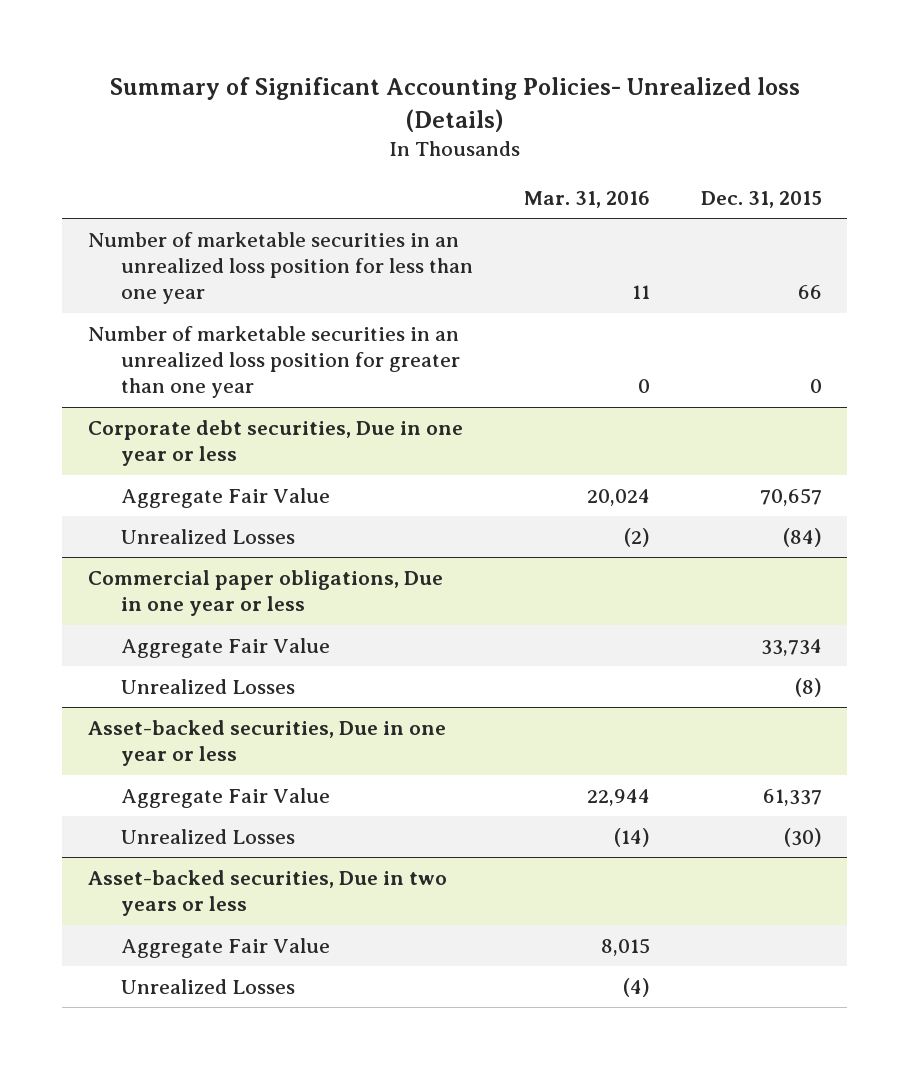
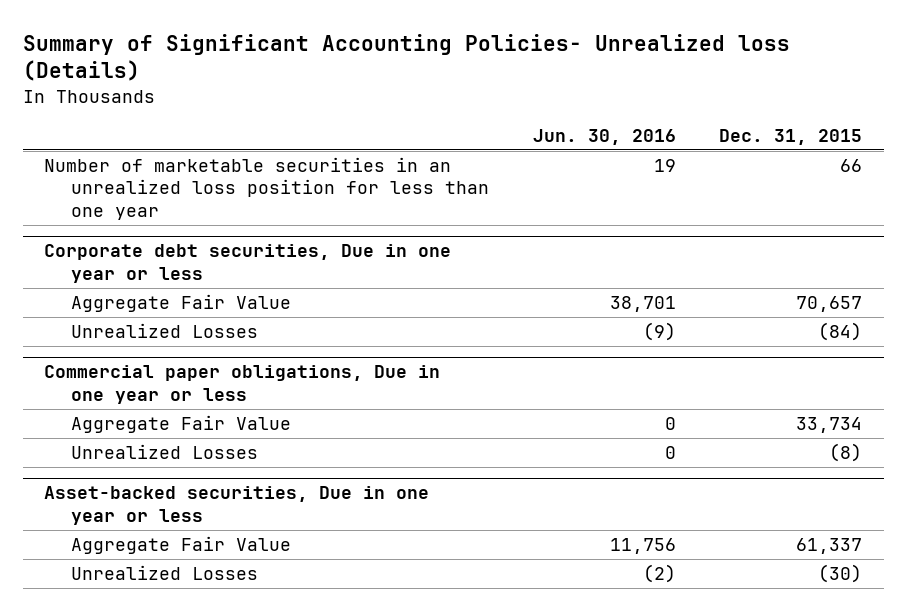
[524,191,651,209] Mar. 31, 2016 -> none
none -> [532,128,676,145] Jun. 30, 2016
[87,325,461,399] Number of marketable securities in an unrealized loss position for greater than one year -> none
[87,869,447,917] Asset-backed securities, Due in two years or less -> none
[121,937,331,958] Aggregate Fair Value -> none
[121,978,296,994] Unrealized Losses -> none

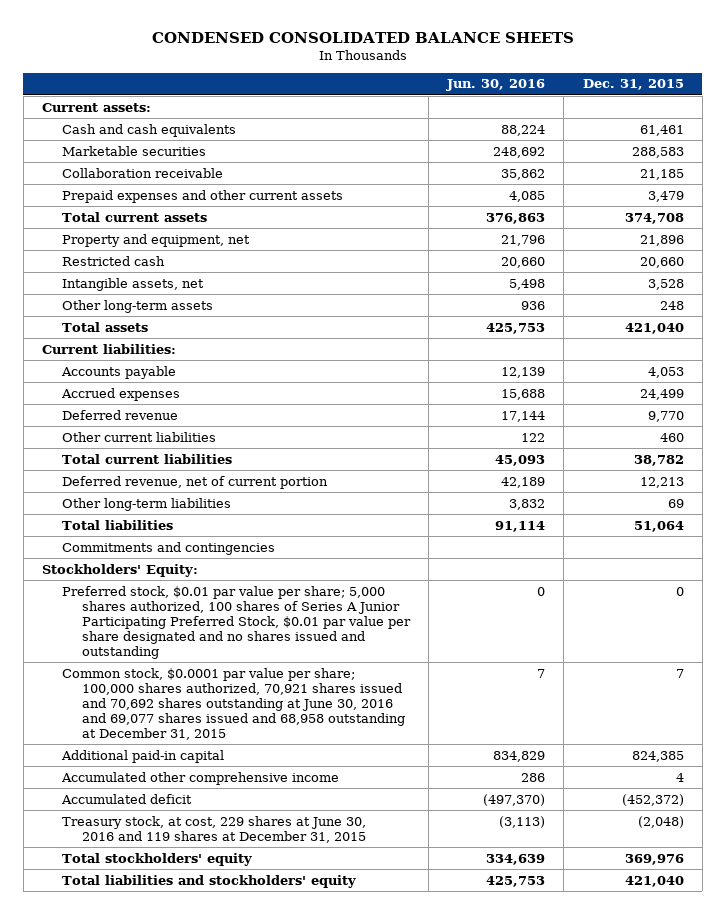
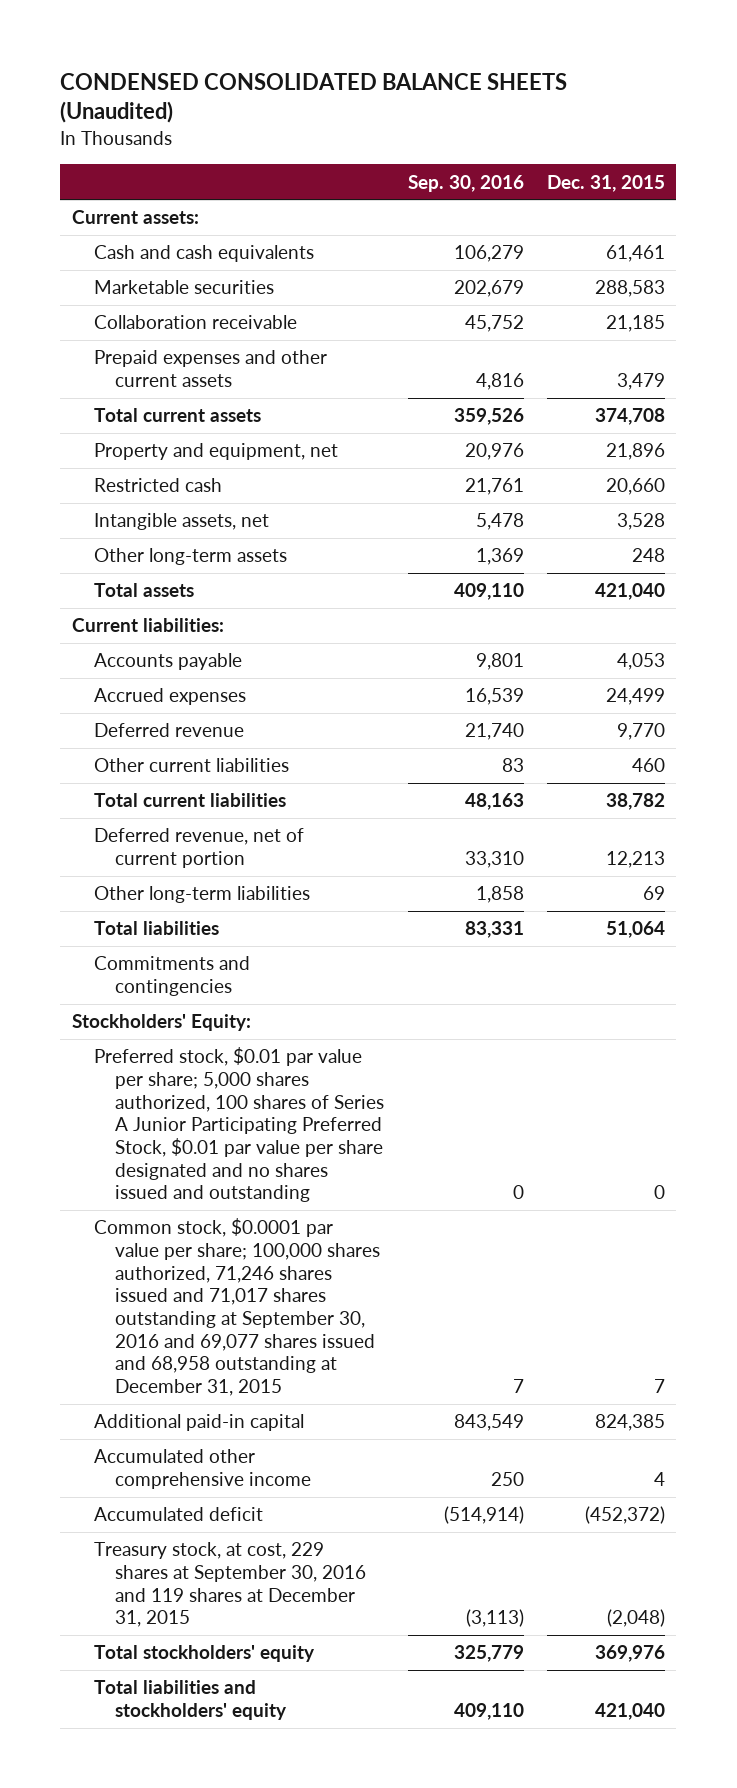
[151,32,574,44] CONDENSED CONSOLIDATED BALANCE SHEETS -> [60,72,568,124] CONDENSED CONSOLIDATED BALANCE SHEETS (Unaudited)
[446,79,546,92] Jun. 30, 2016 -> none
none -> [407,174,524,192] Sep. 30, 2016
[62,667,406,740] Common stock, $0.0001 par value per share; 100,000 shares authorized, 70,921 shares issued and 70,692 shares outstanding at June 30, 2016 and 69,077 shares issued and 68,958 outstanding at December 31, 2015 -> [93,1218,381,1396] Common stock, $0.0001 par value per share; 100,000 shares authorized, 71,246 shares issued and 71,017 shares outstanding at September 30, 2016 and 69,077 shares issued and 68,958 outstanding at December 31, 2015
[62,815,367,843] Treasury stock, at cost, 229 shares at June 30, 2016 and 119 shares at December 31, 2015 -> [93,1542,367,1628] Treasury stock, at cost, 229 shares at September 30, 2016 and 119 shares at December 31, 2015

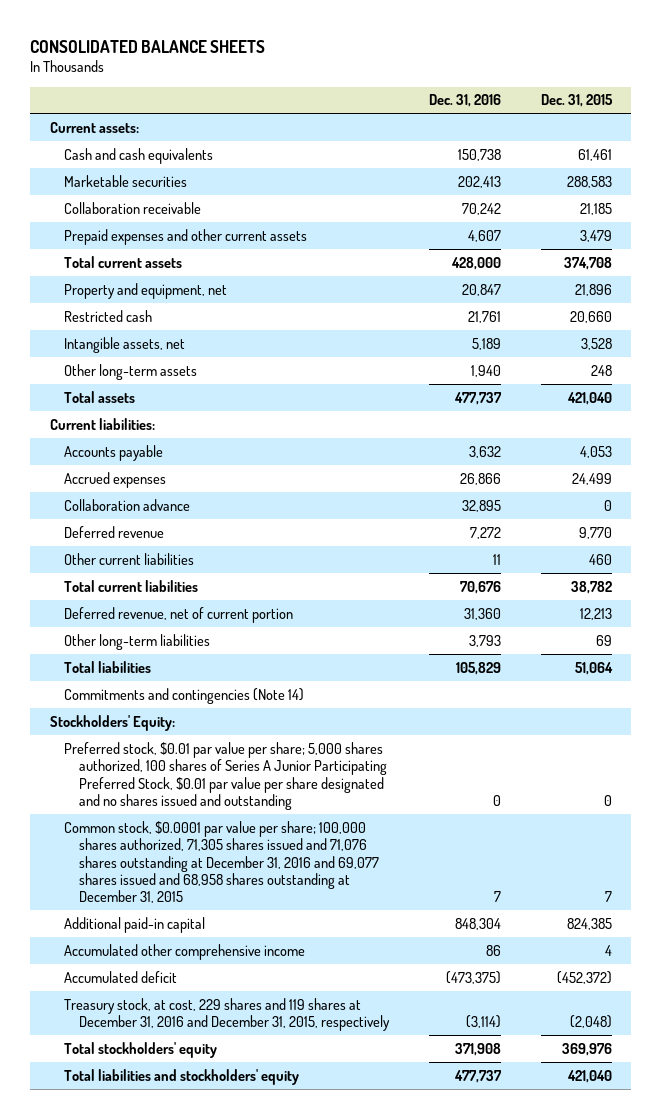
[60,72,568,124] CONDENSED CONSOLIDATED BALANCE SHEETS (Unaudited) -> [29,39,265,53] CONSOLIDATED BALANCE SHEETS
[407,174,524,192] Sep. 30, 2016 -> none
none -> [428,94,501,108] Dec. 31, 2016
none -> [64,498,191,511] Collaboration advance
[93,956,250,997] Commitments and contingencies -> [64,687,305,704] Commitments and contingencies (Note 14)
[93,1218,381,1396] Common stock, $0.0001 par value per share; 100,000 shares authorized, 71,246 shares issued and 71,017 shares outstanding at September 30, 2016 and 69,077 shares issued and 68,958 outstanding at December 31, 2015 -> [64,820,380,904] Common stock, $0.0001 par value per share; 100,000 shares authorized, 71,305 shares issued and 71,076 shares outstanding at December 31, 2016 and 69,077 shares issued and 68,958 shares outstanding at December 31, 2015
[93,1542,367,1628] Treasury stock, at cost, 229 shares at September 30, 2016 and 119 shares at December 31, 2015 -> [64,997,391,1032] Treasury stock, at cost, 229 shares and 119 shares at December 31, 2016 and December 31, 2015, respectively

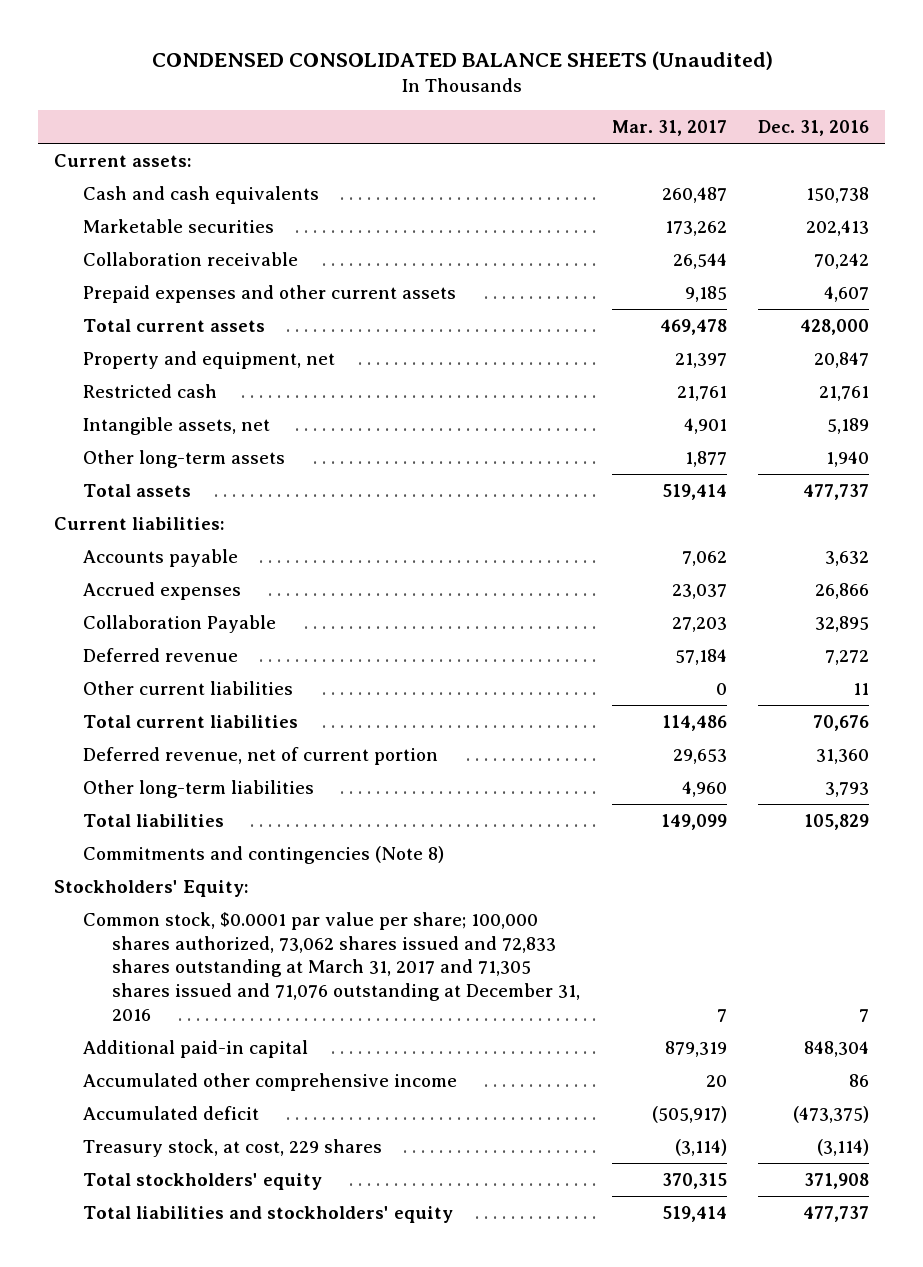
[29,39,265,53] CONSOLIDATED BALANCE SHEETS -> [151,50,773,70] CONDENSED CONSOLIDATED BALANCE SHEETS (Unaudited)
[540,94,613,108] Dec. 31, 2015 -> none
none -> [611,120,727,137] Mar. 31, 2017
[64,498,191,511] Collaboration advance -> [83,614,277,633] Collaboration Payable
[64,687,305,704] Commitments and contingencies (Note 14) -> [83,845,445,864] Commitments and contingencies (Note 8)
[64,741,388,810] Preferred stock, $0.01 par value per share; 5,000 shares authorized, 100 shares of Series A Junior Participating Preferred Stock, $0.01 par value per share designated and no shares issued and outstanding -> none
[64,820,380,904] Common stock, $0.0001 par value per share; 100,000 shares authorized, 71,305 shares issued and 71,076 shares outstanding at December 31, 2016 and 69,077 shares issued and 68,958 shares outstanding at December 31, 2015 -> [83,911,581,1021] Common stock, $0.0001 par value per share; 100,000 shares authorized, 73,062 shares issued and 72,833 shares outstanding at March 31, 2017 and 71,305 shares issued and 71,076 outstanding at December 31, 2016
[64,997,391,1032] Treasury stock, at cost, 229 shares and 119 shares at December 31, 2016 and December 31, 2015, respectively -> [83,1138,383,1157] Treasury stock, at cost, 229 shares

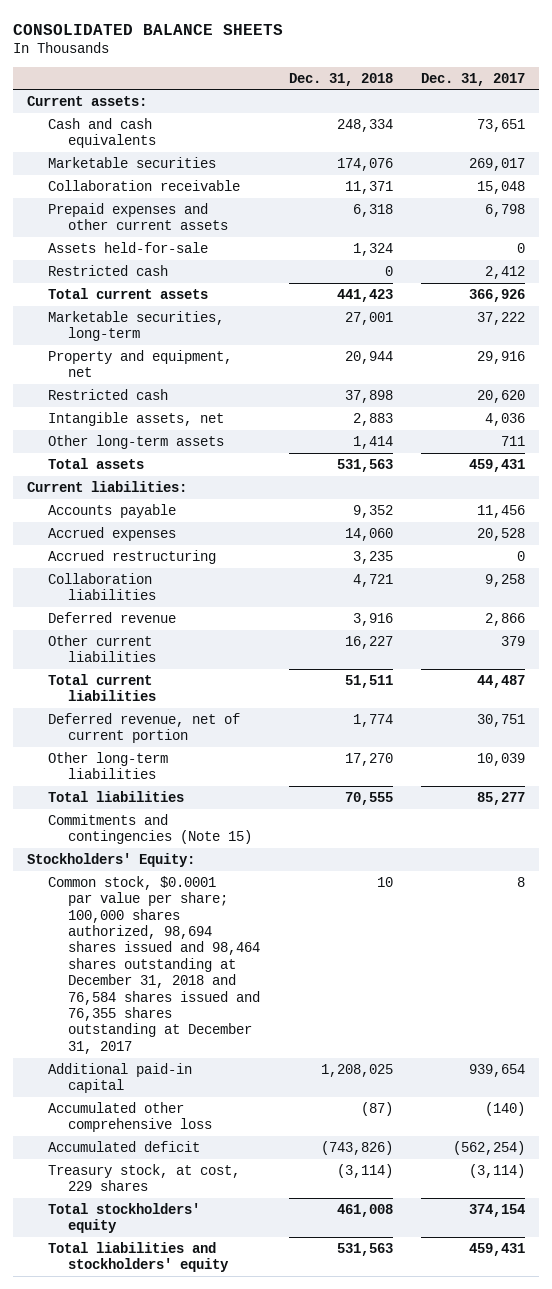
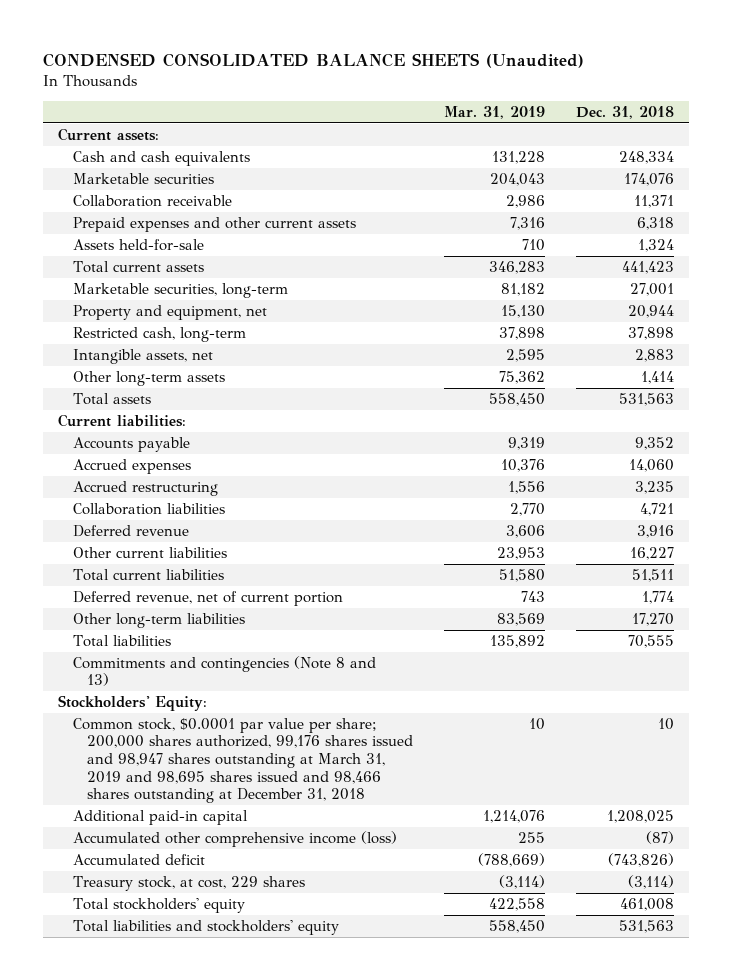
[13,23,284,35] CONSOLIDATED BALANCE SHEETS -> [43,53,585,69] CONDENSED CONSOLIDATED BALANCE SHEETS (Unaudited)
[420,72,525,86] Dec. 31, 2017 -> none
none -> [443,106,545,120] Mar. 31, 2019
[47,264,168,276] Restricted cash -> none
[47,388,168,400] Restricted cash -> [72,326,246,342] Restricted cash, long-term
[47,813,253,845] Commitments and contingencies (Note 15) -> [72,655,376,687] Commitments and contingencies (Note 8 and 13)
[47,875,261,1054] Common stock, $0.0001 par value per share; 100,000 shares authorized, 98,694 shares issued and 98,464 shares outstanding at December 31, 2018 and 76,584 shares issued and 76,355 shares outstanding at December 31, 2017 -> [72,717,414,804] Common stock, $0.0001 par value per share; 200,000 shares authorized, 99,176 shares issued and 98,947 shares outstanding at March 31, 2019 and 98,695 shares issued and 98,466 shares outstanding at December 31, 2018
[47,1101,213,1133] Accumulated other comprehensive loss -> [72,830,397,847] Accumulated other comprehensive income (loss)

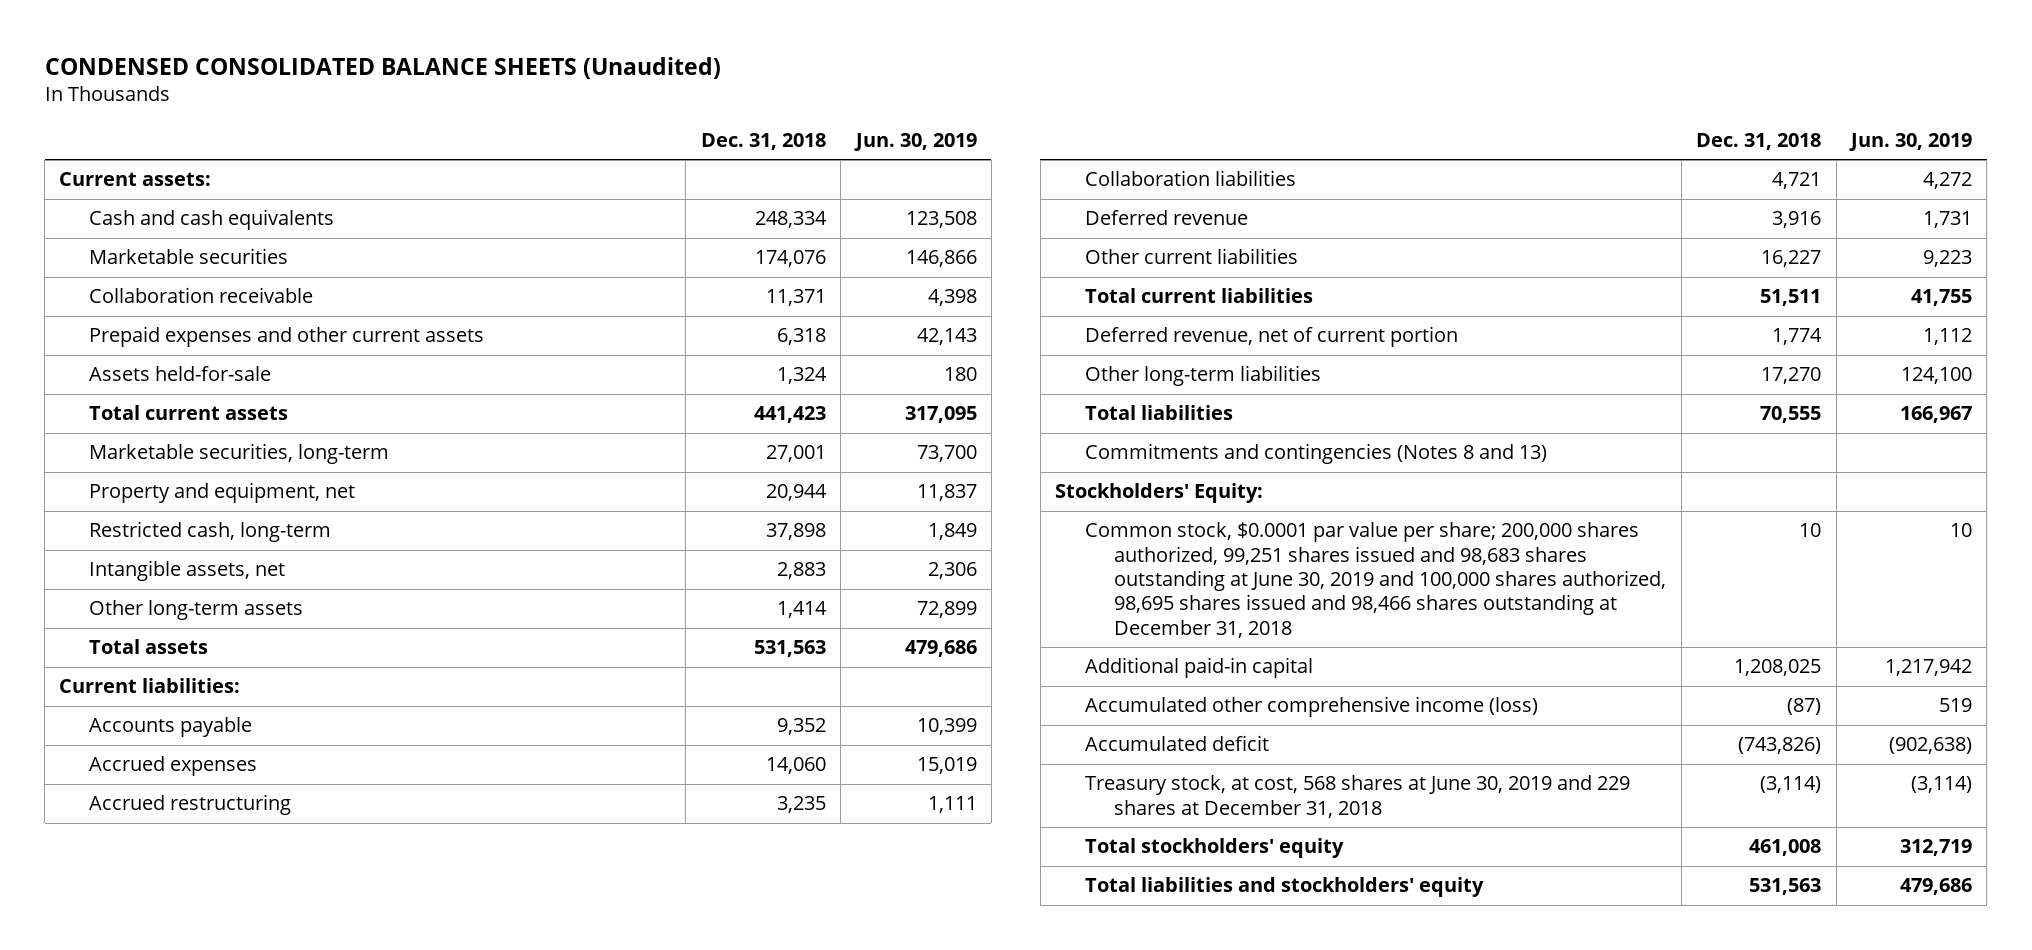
[443,106,545,120] Mar. 31, 2019 -> none
none -> [853,132,977,151] Jun. 30, 2019
[72,655,376,687] Commitments and contingencies (Note 8 and 13) -> [1084,443,1547,465] Commitments and contingencies (Notes 8 and 13)
[72,717,414,804] Common stock, $0.0001 par value per share; 200,000 shares authorized, 99,176 shares issued and 98,947 shares outstanding at March 31, 2019 and 98,695 shares issued and 98,466 shares outstanding at December 31, 2018 -> [1084,522,1667,638] Common stock, $0.0001 par value per share; 200,000 shares authorized, 99,251 shares issued and 98,683 shares outstanding at June 30, 2019 and 100,000 shares authorized, 98,695 shares issued and 98,466 shares outstanding at December 31, 2018
[72,875,305,891] Treasury stock, at cost, 229 shares -> [1084,775,1630,818] Treasury stock, at cost, 568 shares at June 30, 2019 and 229 shares at December 31, 2018

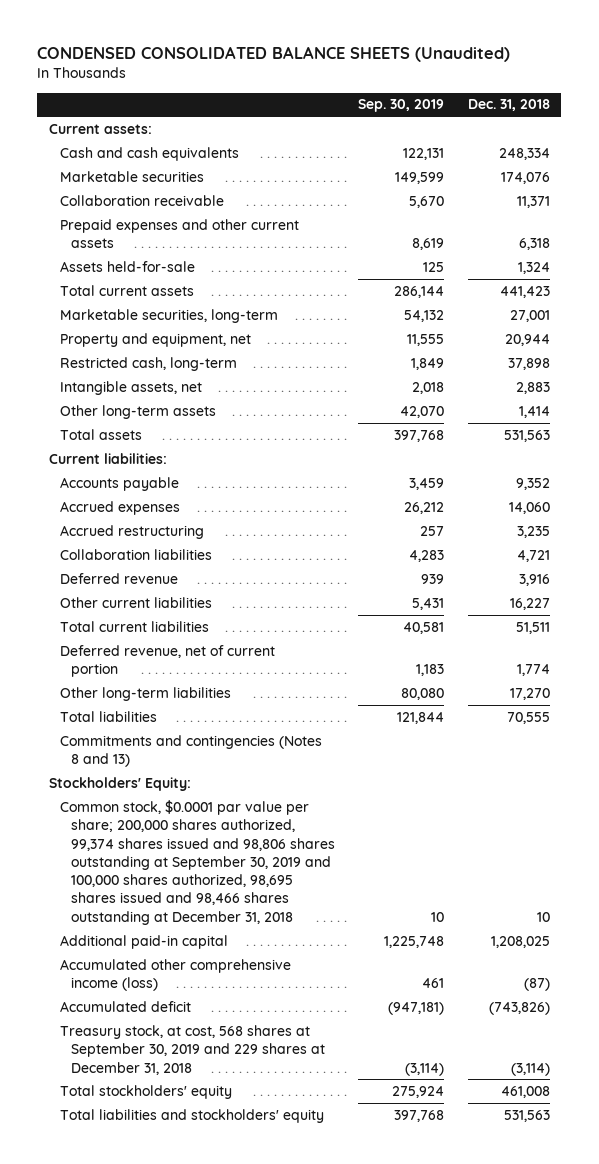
[853,132,977,151] Jun. 30, 2019 -> none
none -> [358,99,445,113] Sep. 30, 2019
[1084,522,1667,638] Common stock, $0.0001 par value per share; 200,000 shares authorized, 99,251 shares issued and 98,683 shares outstanding at June 30, 2019 and 100,000 shares authorized, 98,695 shares issued and 98,466 shares outstanding at December 31, 2018 -> [59,799,336,925] Common stock, $0.0001 par value per share; 200,000 shares authorized, 99,374 shares issued and 98,806 shares outstanding at September 30, 2019 and 100,000 shares authorized, 98,695 shares issued and 98,466 shares outstanding at December 31, 2018
[1084,775,1630,818] Treasury stock, at cost, 568 shares at June 30, 2019 and 229 shares at December 31, 2018 -> [59,1024,326,1075] Treasury stock, at cost, 568 shares at September 30, 2019 and 229 shares at December 31, 2018

